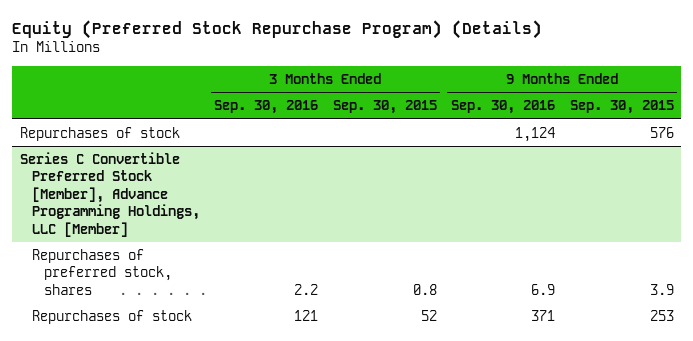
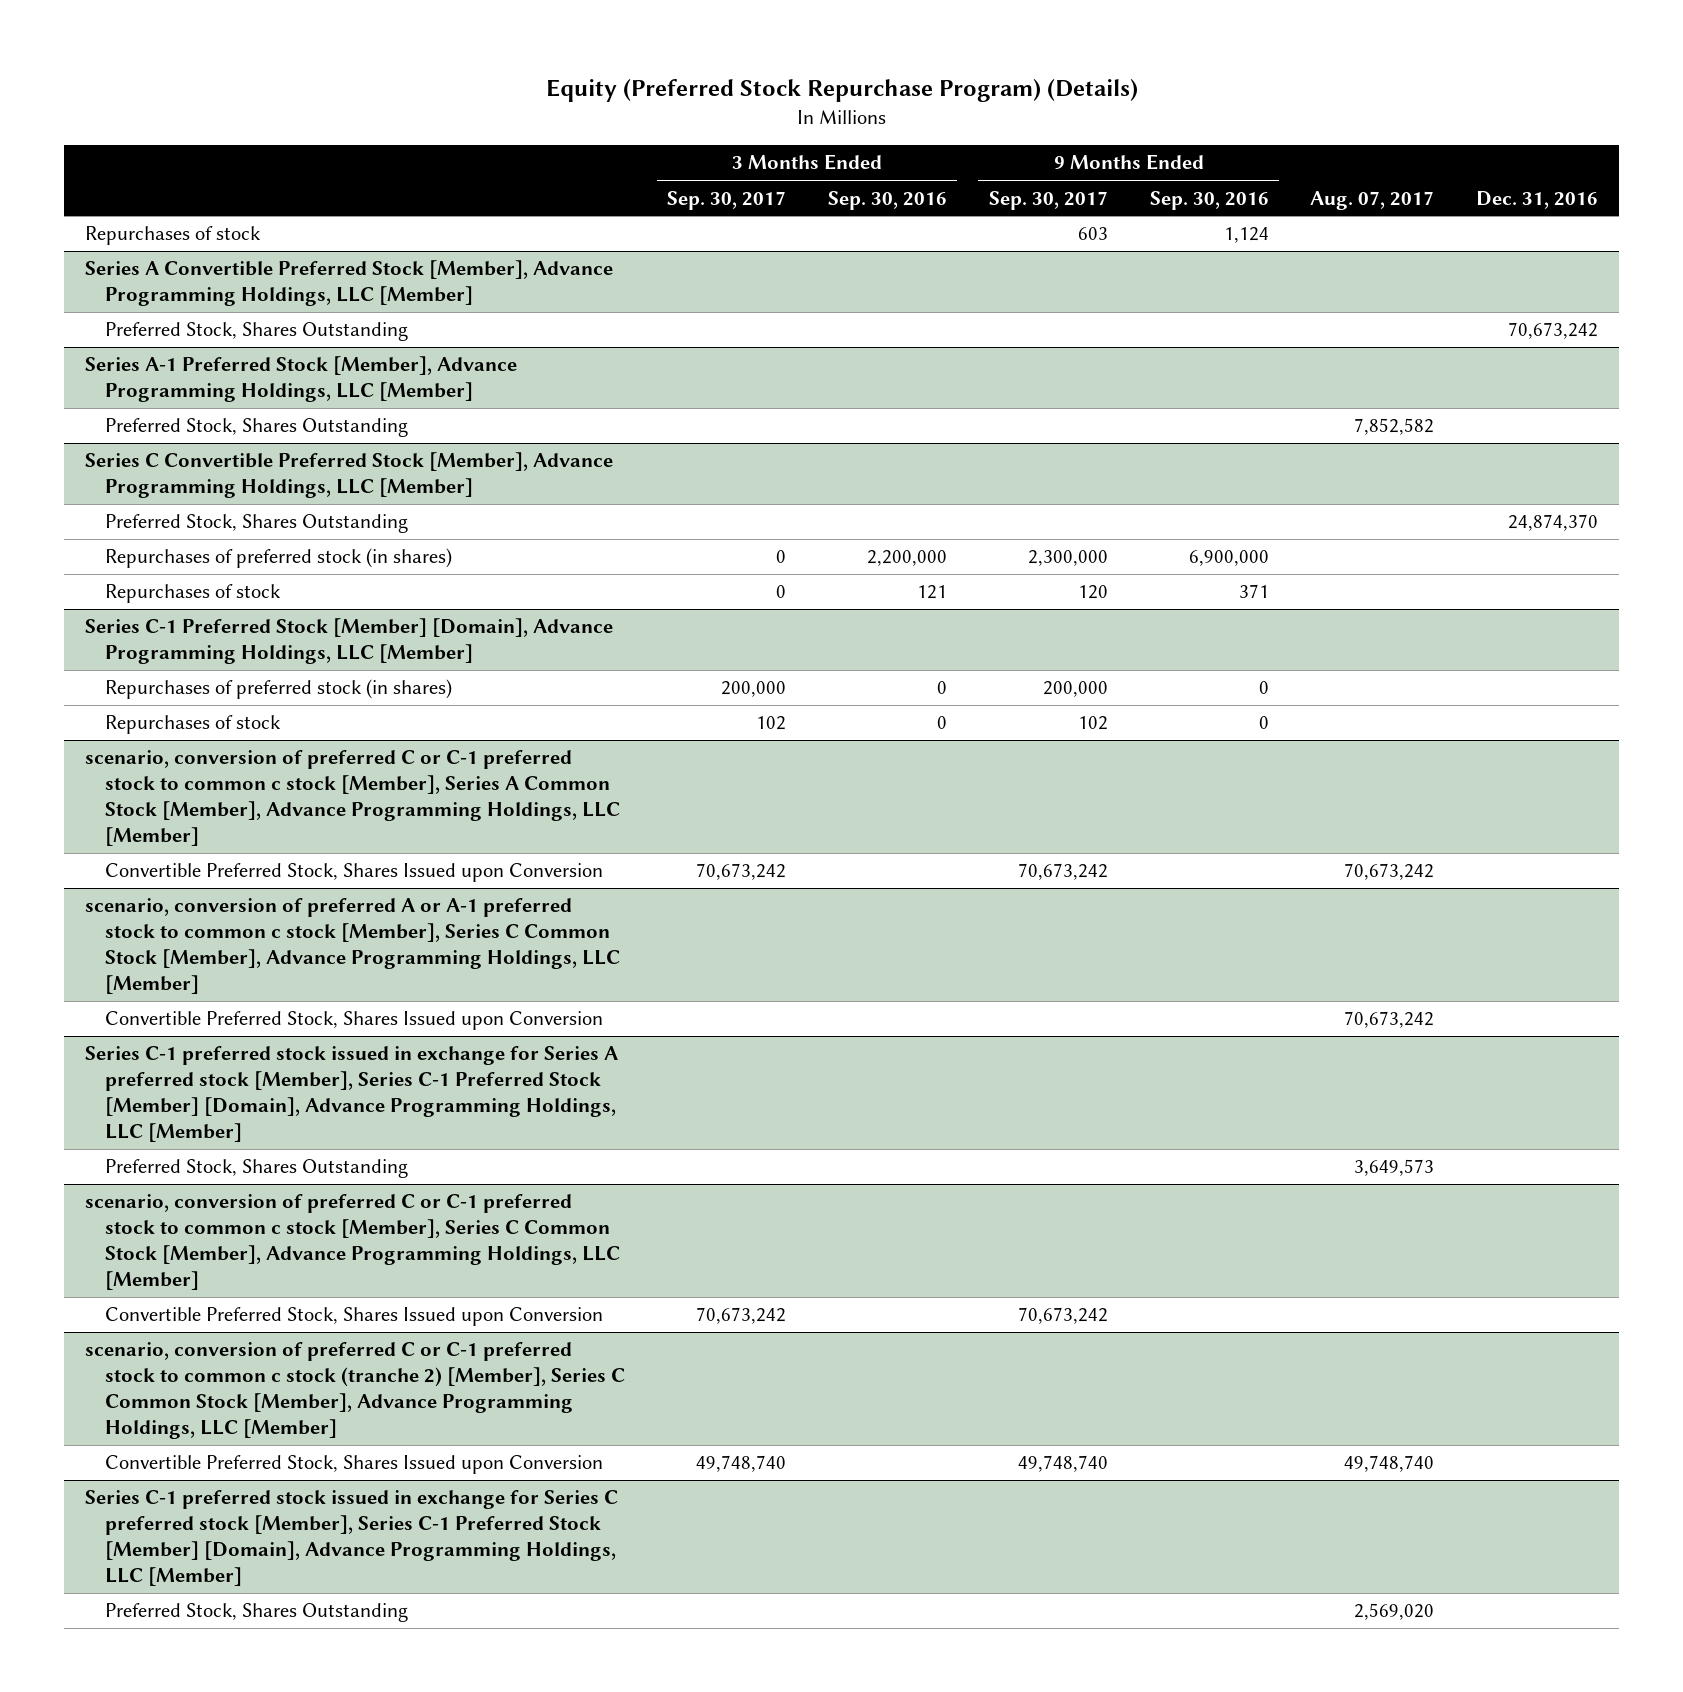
[332,100,437,115] Sep. 30, 2015 -> none
[569,100,674,115] Sep. 30, 2015 -> none
none -> [667,190,787,210] Sep. 30, 2017
none -> [988,190,1108,210] Sep. 30, 2017
none -> [1310,190,1435,210] Aug. 07, 2017
none -> [1476,190,1599,209] Dec. 31, 2016
none -> [85,260,614,307] Series A Convertible Preferred Stock [Member], Advance Programming Holdings, LLC [Member]
none -> [105,322,409,342] Preferred Stock, Shares Outstanding
none -> [85,356,518,403] Series A-1 Preferred Stock [Member], Advance Programming Holdings, LLC [Member]
none -> [105,418,409,438] Preferred Stock, Shares Outstanding
none -> [105,514,409,534] Preferred Stock, Shares Outstanding
[31,249,172,295] Repurchases of preferred stock, shares -> [105,548,453,569] Repurchases of preferred stock (in shares)
[294,283,319,295] 2.2 -> [866,550,947,567] 2,200,000
[531,283,556,295] 6.9 -> [1188,550,1269,567] 6,900,000
none -> [85,618,614,665] Series C-1 Preferred Stock [Member] [Domain], Advance Programming Holdings, LLC [Member]
none -> [105,679,453,700] Repurchases of preferred stock (in shares)
none -> [105,715,282,735] Repurchases of stock
none -> [85,750,621,847] scenario, conversion of preferred C or C-1 preferred stock to common c stock [Member], Series A Common Stock [Member], Advance Programming Holdings, LLC [Member]
none -> [105,863,604,883] Convertible Preferred Stock, Shares Issued upon Conversion
none -> [85,898,621,995] scenario, conversion of preferred A or A-1 preferred stock to common c stock [Member], Series C Common Stock [Member], Advance Programming Holdings, LLC [Member]
none -> [105,1011,604,1031] Convertible Preferred Stock, Shares Issued upon Conversion
none -> [85,1046,619,1143] Series C-1 preferred stock issued in exchange for Series A preferred stock [Member], Series C-1 Preferred Stock [Member] [Domain], Advance Programming Holdings, LLC [Member]
none -> [105,1159,409,1179] Preferred Stock, Shares Outstanding
none -> [85,1194,621,1291] scenario, conversion of preferred C or C-1 preferred stock to common c stock [Member], Series C Common Stock [Member], Advance Programming Holdings, LLC [Member]
none -> [105,1307,604,1327] Convertible Preferred Stock, Shares Issued upon Conversion
none -> [85,1342,626,1440] scenario, conversion of preferred C or C-1 preferred stock to common c stock (tranche 2) [Member], Series C Common Stock [Member], Advance Programming Holdings, LLC [Member]
none -> [105,1455,604,1475] Convertible Preferred Stock, Shares Issued upon Conversion
none -> [85,1490,619,1587] Series C-1 preferred stock issued in exchange for Series C preferred stock [Member], Series C-1 Preferred Stock [Member] [Domain], Advance Programming Holdings, LLC [Member]
none -> [105,1603,409,1623] Preferred Stock, Shares Outstanding

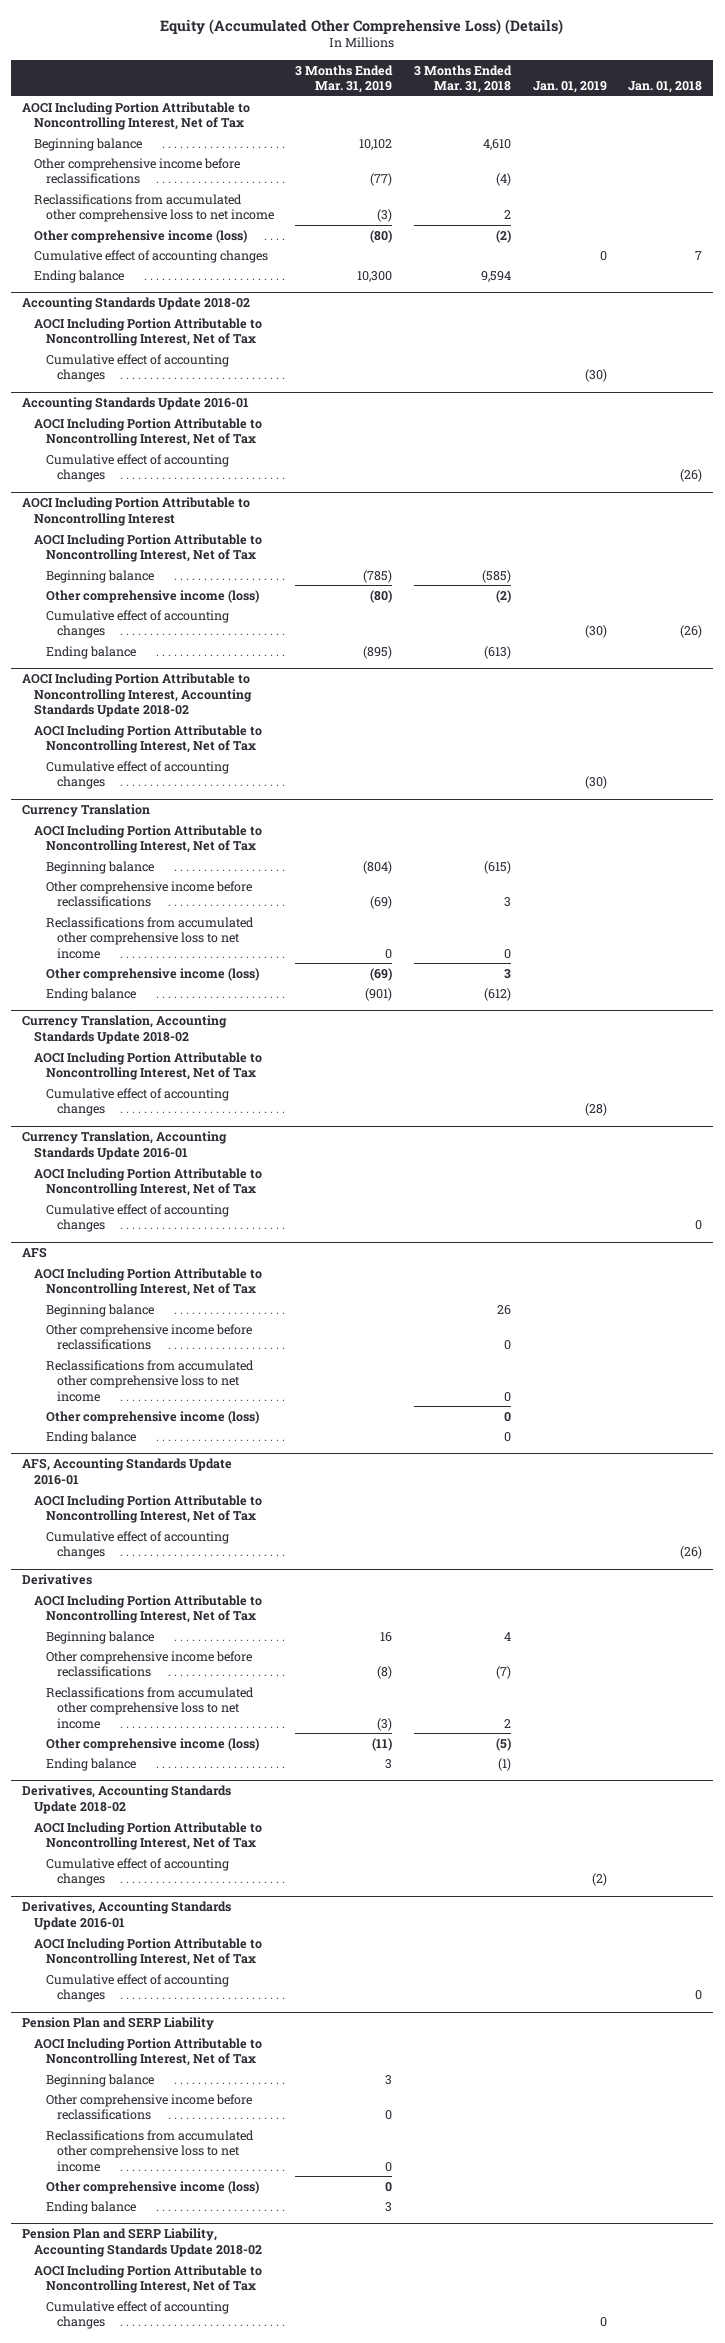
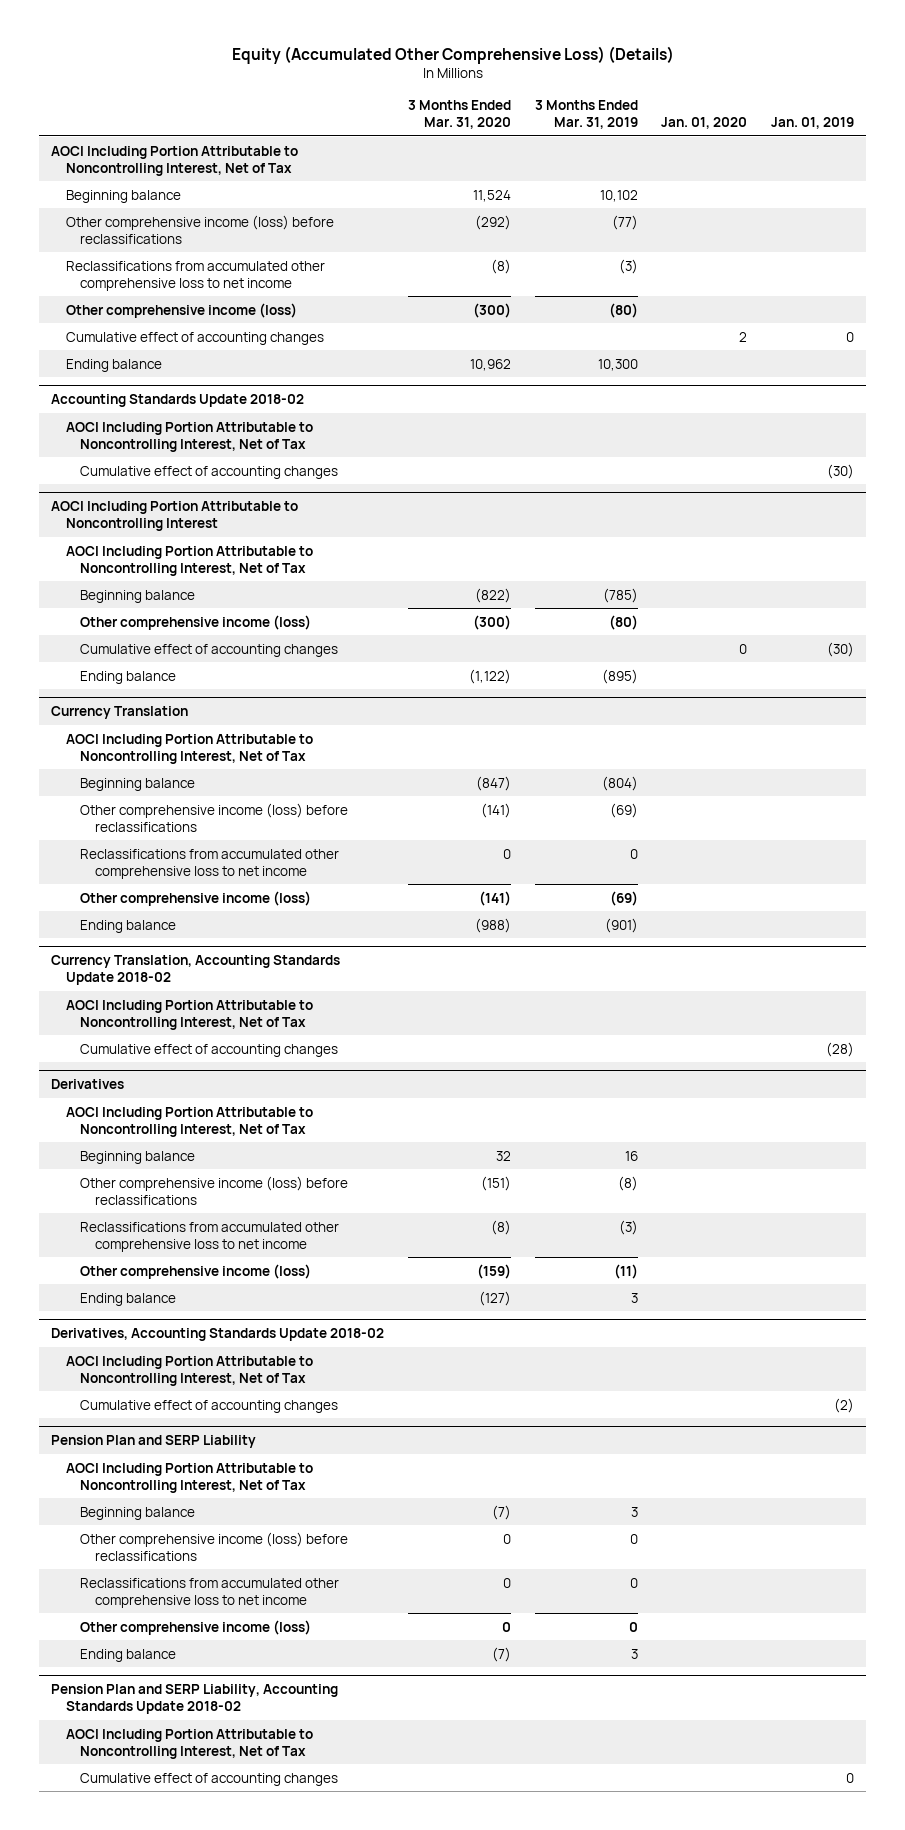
[414,64,513,94] 3 Months Ended Mar. 31, 2018 -> none
[628,81,703,94] Jan. 01, 2018 -> none
none -> [407,99,511,129] 3 Months Ended Mar. 31, 2020
none -> [661,116,748,129] Jan. 01, 2020
[33,157,240,185] Other comprehensive income before reclassifications -> [65,214,334,244] Other comprehensive income (loss) before reclassifications
[22,397,250,411] Accounting Standards Update 2016-01 -> none
[33,417,262,447] AOCI Including Portion Attributable to Noncontrolling Interest, Net of Tax -> none
[45,453,229,483] Cumulative effect of accounting changes -> none
[22,673,252,718] AOCI Including Portion Attributable to Noncontrolling Interest, Accounting Standards Update 2018-02 -> none
[33,724,262,754] AOCI Including Portion Attributable to Noncontrolling Interest, Net of Tax -> none
[45,760,229,790] Cumulative effect of accounting changes -> none
[45,880,252,908] Other comprehensive income before reclassifications -> [80,802,349,832] Other comprehensive income (loss) before reclassifications
[22,1131,228,1160] Currency Translation, Accounting Standards Update 2016-01 -> none
[33,1167,262,1197] AOCI Including Portion Attributable to Noncontrolling Interest, Net of Tax -> none
[45,1203,229,1233] Cumulative effect of accounting changes -> none
[22,1247,48,1259] AFS -> none
[33,1267,262,1297] AOCI Including Portion Attributable to Noncontrolling Interest, Net of Tax -> none
[45,1303,154,1317] Beginning balance -> none
[45,1323,252,1351] Other comprehensive income before reclassifications -> none
[45,1359,254,1402] Reclassifications from accumulated other comprehensive loss to net income -> none
[45,1410,259,1424] Other comprehensive income (loss) -> none
[45,1430,136,1444] Ending balance -> none
[22,1458,233,1485] AFS, Accounting Standards Update 2016-01 -> none
[33,1494,262,1524] AOCI Including Portion Attributable to Noncontrolling Interest, Net of Tax -> none
[45,1530,229,1560] Cumulative effect of accounting changes -> none
[45,1650,252,1678] Other comprehensive income before reclassifications -> [80,1175,349,1205] Other comprehensive income (loss) before reclassifications
[22,1901,232,1930] Derivatives, Accounting Standards Update 2016-01 -> none
[33,1937,262,1967] AOCI Including Portion Attributable to Noncontrolling Interest, Net of Tax -> none
[45,1973,229,2003] Cumulative effect of accounting changes -> none
[45,2093,252,2121] Other comprehensive income before reclassifications -> [80,1531,349,1561] Other comprehensive income (loss) before reclassifications

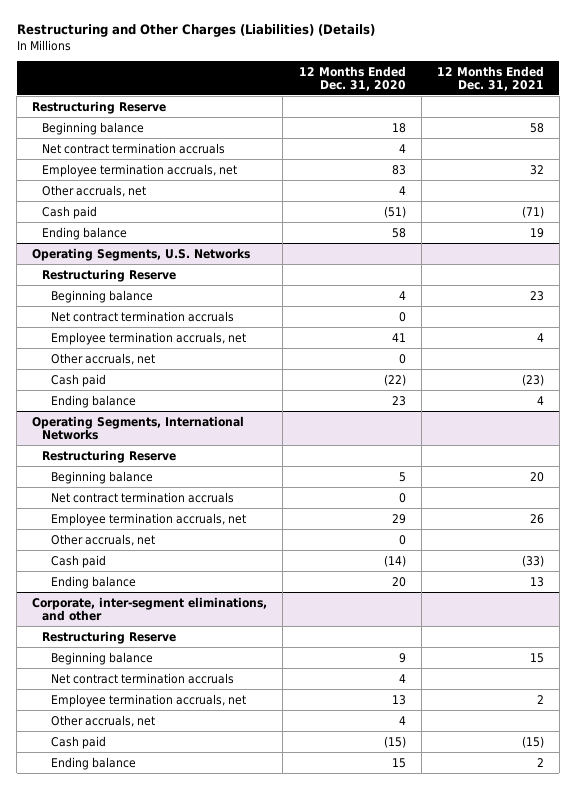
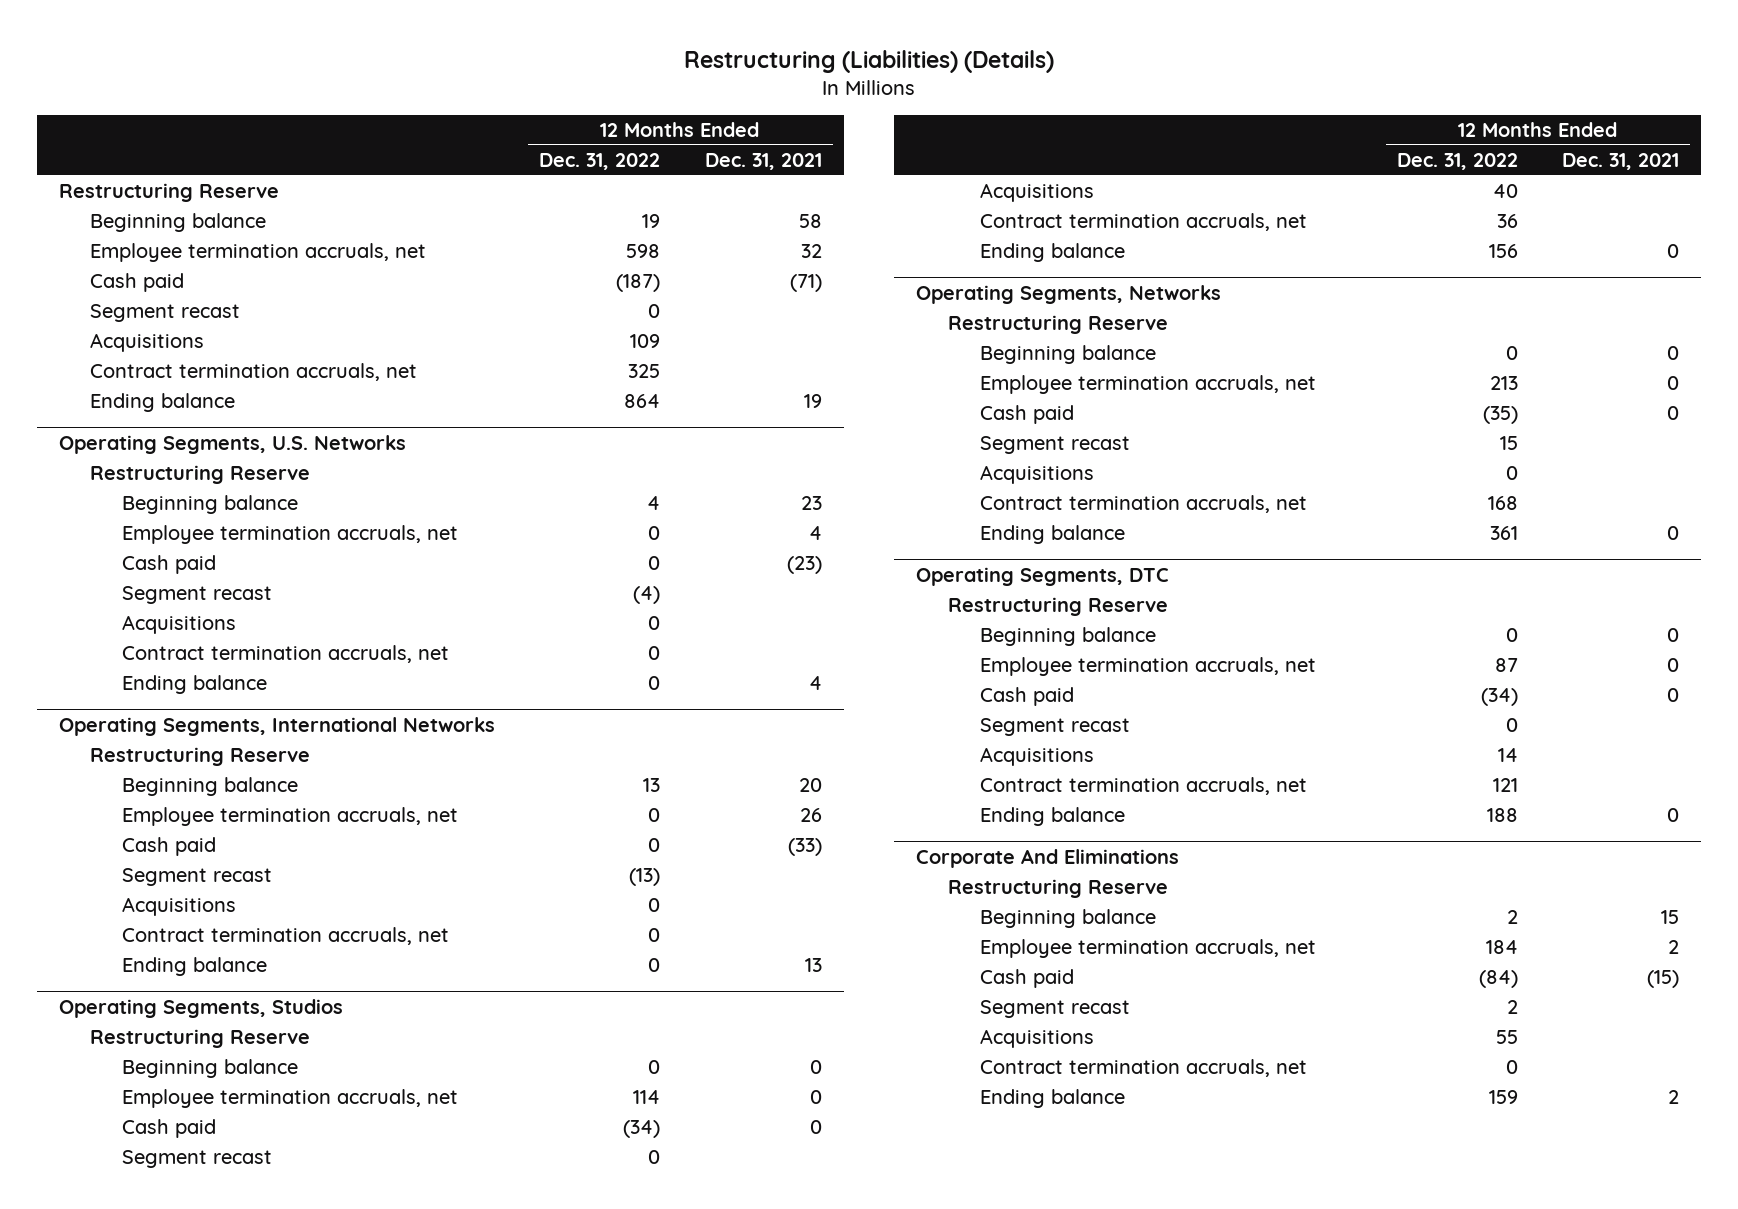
[16,24,375,38] Restructuring and Other Charges (Liabilities) (Details) -> [684,49,1055,73] Restructuring (Liabilities) (Details)
[298,65,406,91] 12 Months Ended Dec. 31, 2020 -> none
none -> [539,152,661,170] Dec. 31, 2022
[41,142,225,154] Net contract termination accruals -> none
[41,184,146,197] Other accruals, net -> none
none -> [90,304,241,323] Segment recast
none -> [90,333,205,353] Acquisitions
none -> [90,363,418,382] Contract termination accruals, net
[51,310,235,322] Net contract termination accruals -> none
[51,352,156,365] Other accruals, net -> none
none -> [122,586,273,605] Segment recast
none -> [122,615,237,635] Acquisitions
none -> [122,645,450,664] Contract termination accruals, net
[51,491,235,503] Net contract termination accruals -> none
[51,533,156,546] Other accruals, net -> none
none -> [122,868,273,887] Segment recast
none -> [122,897,237,917] Acquisitions
none -> [122,927,450,946] Contract termination accruals, net
none -> [58,998,343,1018] Operating Segments, Studios
none -> [90,1029,311,1049] Restructuring Reserve
none -> [122,1059,299,1079] Beginning balance
none -> [122,1089,459,1109] Employee termination accruals, net
none -> [122,1119,217,1139] Cash paid
none -> [122,1150,273,1169] Segment recast
none -> [979,183,1094,203] Acquisitions
none -> [979,213,1307,232] Contract termination accruals, net
none -> [979,243,1125,263] Ending balance
none -> [916,284,1222,304] Operating Segments, Networks
none -> [948,315,1169,335] Restructuring Reserve
none -> [979,345,1156,365] Beginning balance
none -> [979,375,1316,395] Employee termination accruals, net
none -> [979,405,1074,425] Cash paid
none -> [979,436,1130,455] Segment recast
none -> [979,465,1094,485] Acquisitions
none -> [979,495,1307,514] Contract termination accruals, net
none -> [979,525,1125,545] Ending balance
none -> [916,566,1170,586] Operating Segments, DTC
none -> [948,597,1169,617] Restructuring Reserve
none -> [979,627,1156,647] Beginning balance
none -> [979,657,1316,677] Employee termination accruals, net
none -> [979,687,1074,707] Cash paid
none -> [979,718,1130,737] Segment recast
none -> [979,747,1094,767] Acquisitions
none -> [979,777,1307,796] Contract termination accruals, net
none -> [979,807,1125,827] Ending balance
[32,596,268,621] Corporate, inter-segment eliminations, and other -> [916,848,1180,868] Corporate And Eliminations
[51,672,235,684] Net contract termination accruals -> none
[51,714,156,727] Other accruals, net -> none
none -> [979,1000,1130,1019] Segment recast
none -> [979,1029,1094,1049] Acquisitions
none -> [979,1059,1307,1078] Contract termination accruals, net

